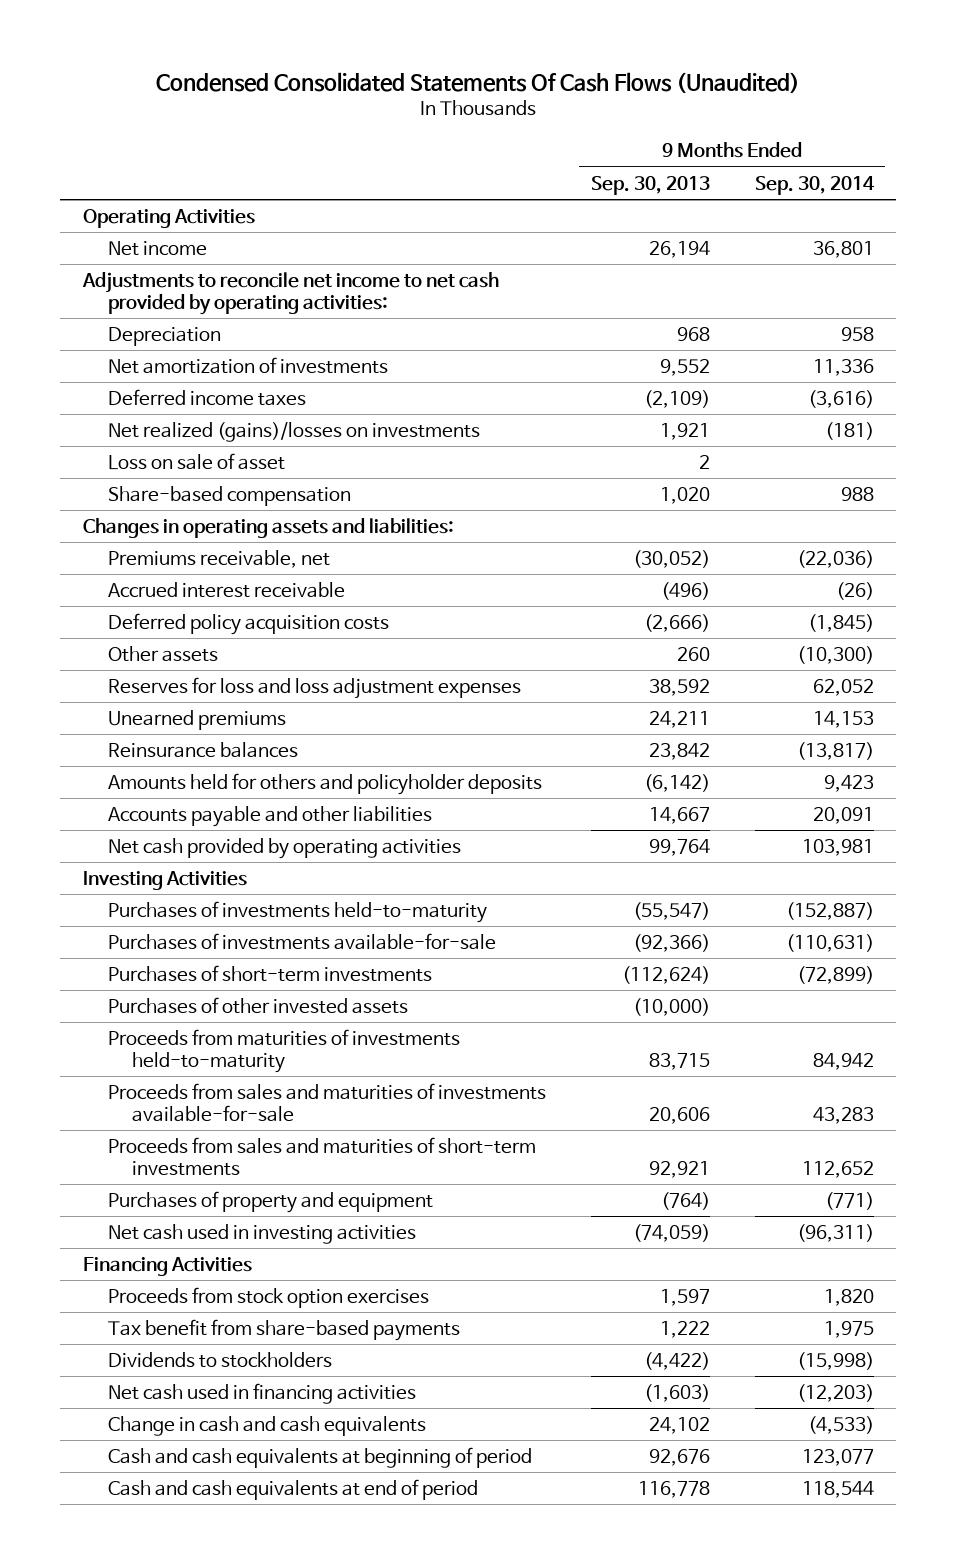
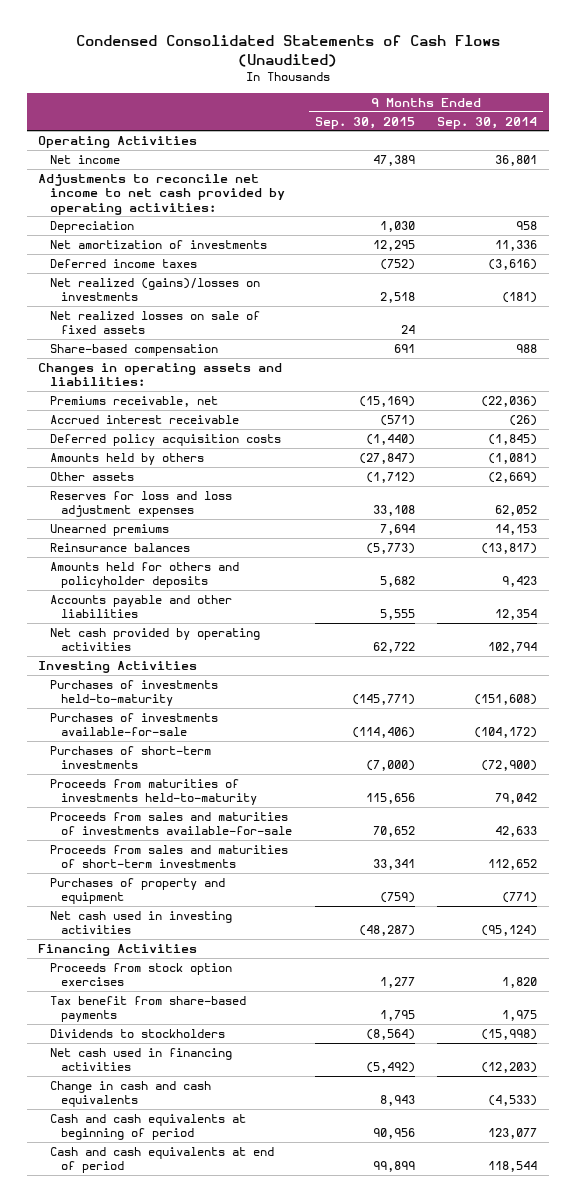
[156,71,801,93] Condensed Consolidated Statements Of Cash Flows (Unaudited) -> [75,34,500,67] Condensed Consolidated Statements of Cash Flows (Unaudited)
[590,175,710,195] Sep. 30, 2013 -> none
none -> [314,116,415,129] Sep. 30, 2015
[107,453,285,471] Loss on sale of asset -> [49,310,260,335] Net realized losses on sale of fixed assets
none -> [49,452,204,465] Amounts held by others
[796,646,874,665] (10,300) -> [488,471,538,483] (2,669)
[812,807,874,825] 20,091 -> [495,609,538,621] 12,354
[801,839,874,857] 103,981 -> [488,642,538,654] 102,794
[107,997,408,1015] Purchases of other invested assets -> none
[785,902,874,921] (152,887) -> [474,694,538,706] (151,608)
[785,934,874,953] (110,631) -> [474,727,538,739] (104,172)
[796,966,874,985] (72,899) -> [481,760,538,772] (72,900)
[812,1052,874,1070] 84,942 -> [495,793,538,805] 79,042
[812,1106,874,1124] 43,283 -> [495,826,538,838] 42,633
[796,1224,874,1243] (96,311) -> [481,925,538,937] (95,124)

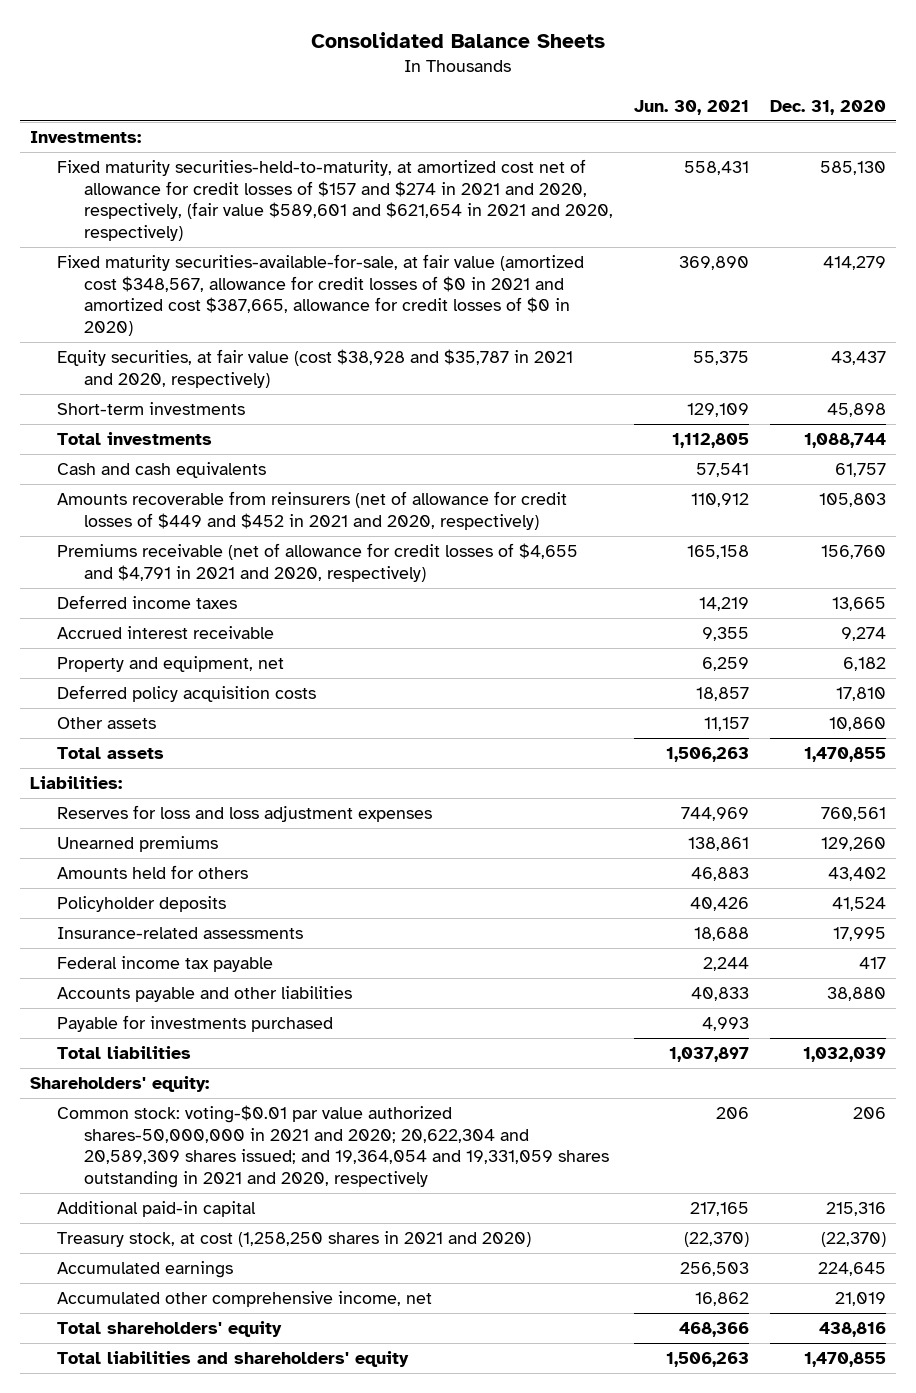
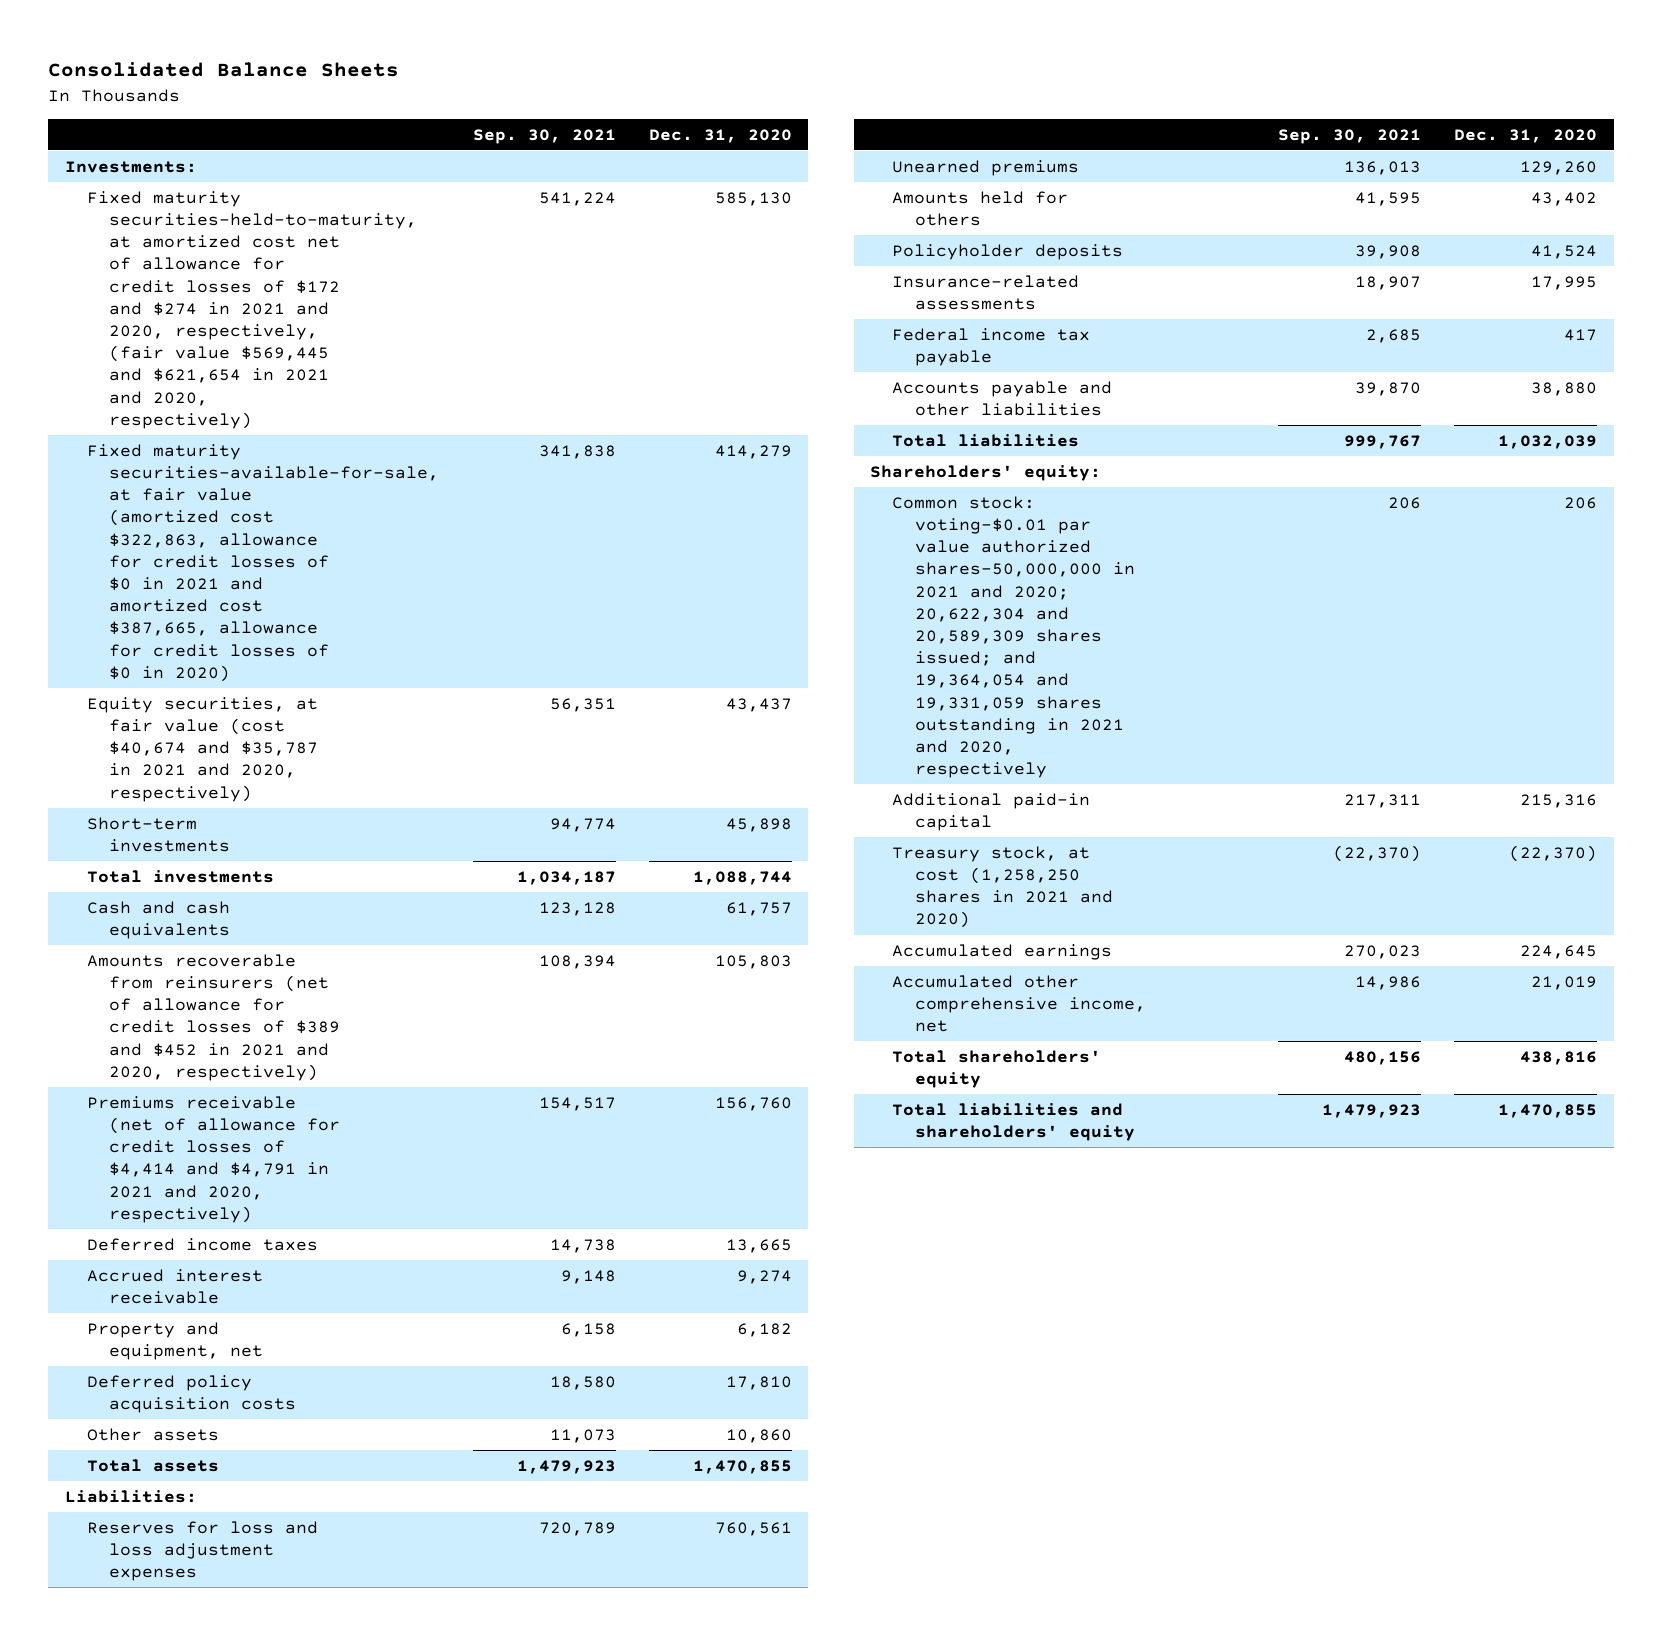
[633,99,749,115] Jun. 30, 2021 -> none
none -> [472,128,616,144] Sep. 30, 2021
[57,159,614,241] Fixed maturity securities-held-to-maturity, at amortized cost net of allowance for credit losses of $157 and $274 in 2021 and 2020, respectively, (fair value $589,601 and $621,654 in 2021 and 2020, respectively) -> [87,190,418,429] Fixed maturity securities-held-to-maturity, at amortized cost net of allowance for credit losses of $172 and $274 in 2021 and 2020, respectively, (fair value $569,445 and $621,654 in 2021 and 2020, respectively)
[57,254,585,336] Fixed maturity securities-available-for-sale, at fair value (amortized cost $348,567, allowance for credit losses of $0 in 2021 and amortized cost $387,665, allowance for credit losses of $0 in 2020) -> [87,443,440,682] Fixed maturity securities-available-for-sale, at fair value (amortized cost $322,863, allowance for credit losses of $0 in 2021 and amortized cost $387,665, allowance for credit losses of $0 in 2020)
[57,349,574,388] Equity securities, at fair value (cost $38,928 and $35,787 in 2021 and 2020, respectively) -> [87,696,319,802] Equity securities, at fair value (cost $40,674 and $35,787 in 2021 and 2020, respectively)
[57,491,568,530] Amounts recoverable from reinsurers (net of allowance for credit losses of $449 and $452 in 2021 and 2020, respectively) -> [87,953,341,1081] Amounts recoverable from reinsurers (net of allowance for credit losses of $389 and $452 in 2021 and 2020, respectively)
[57,543,579,582] Premiums receivable (net of allowance for credit losses of $4,655 and $4,791 in 2021 and 2020, respectively) -> [87,1095,341,1223] Premiums receivable (net of allowance for credit losses of $4,414 and $4,791 in 2021 and 2020, respectively)
[57,1015,334,1033] Payable for investments purchased -> none

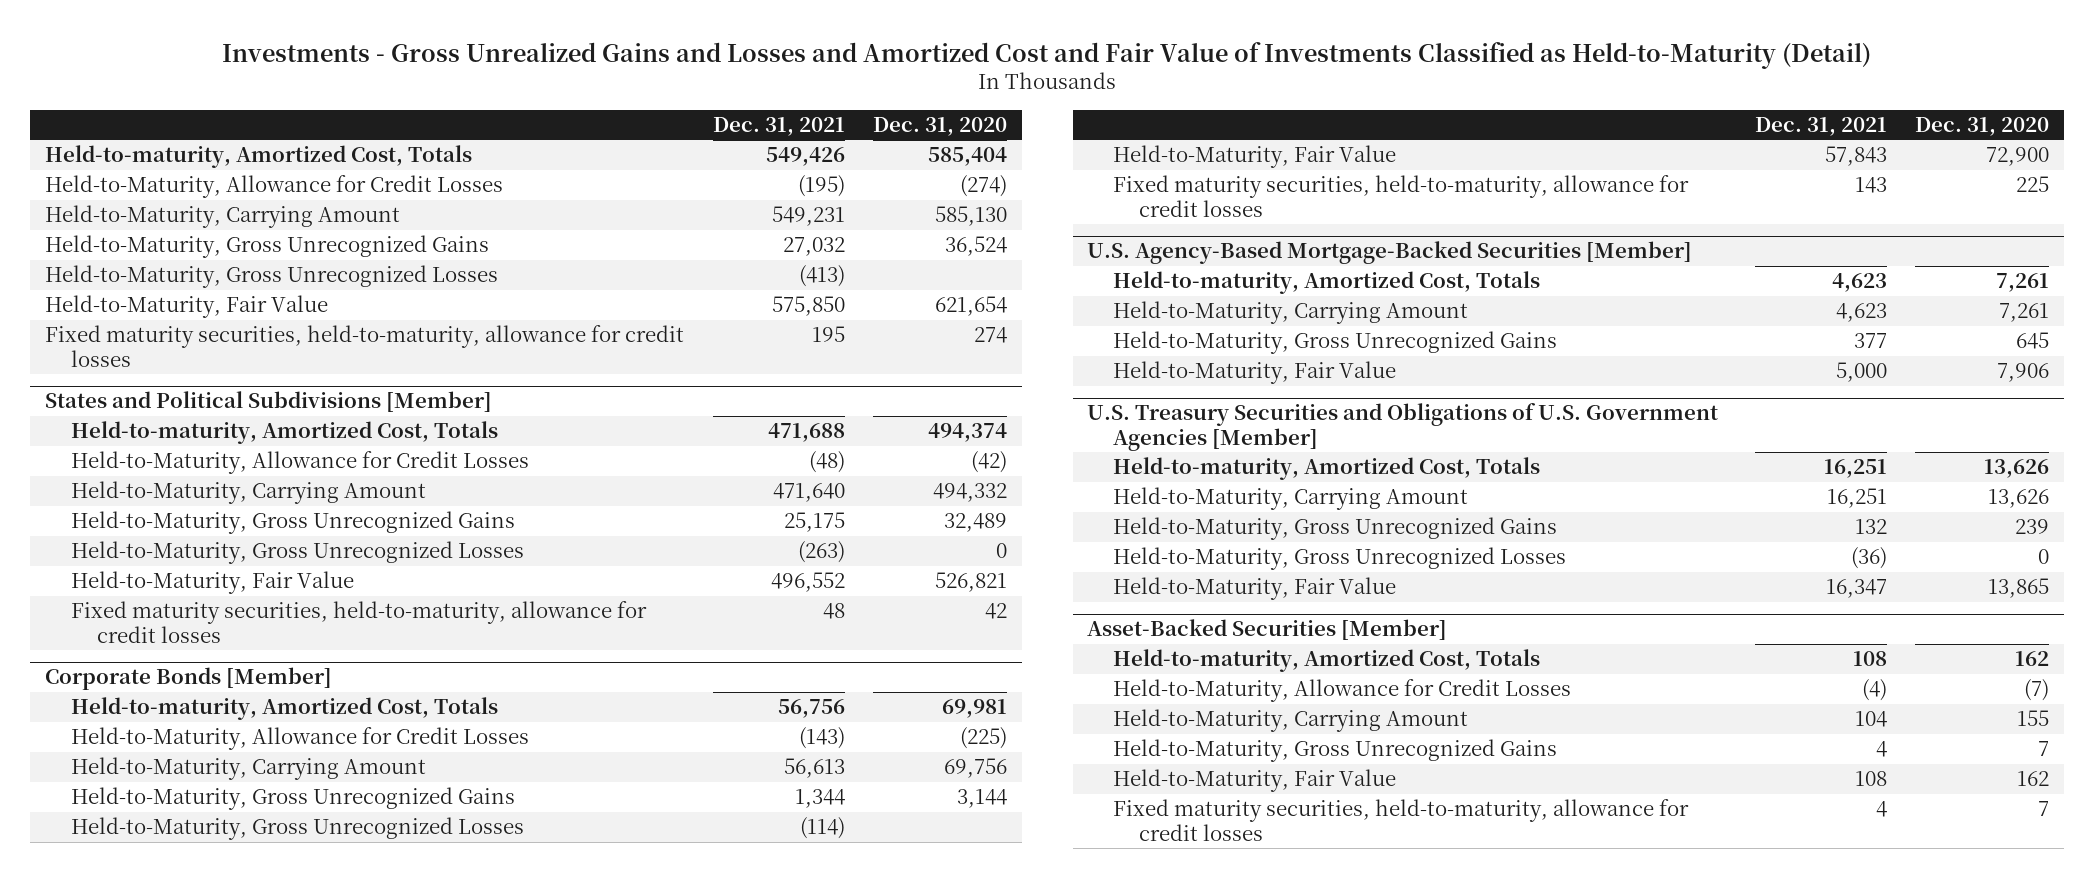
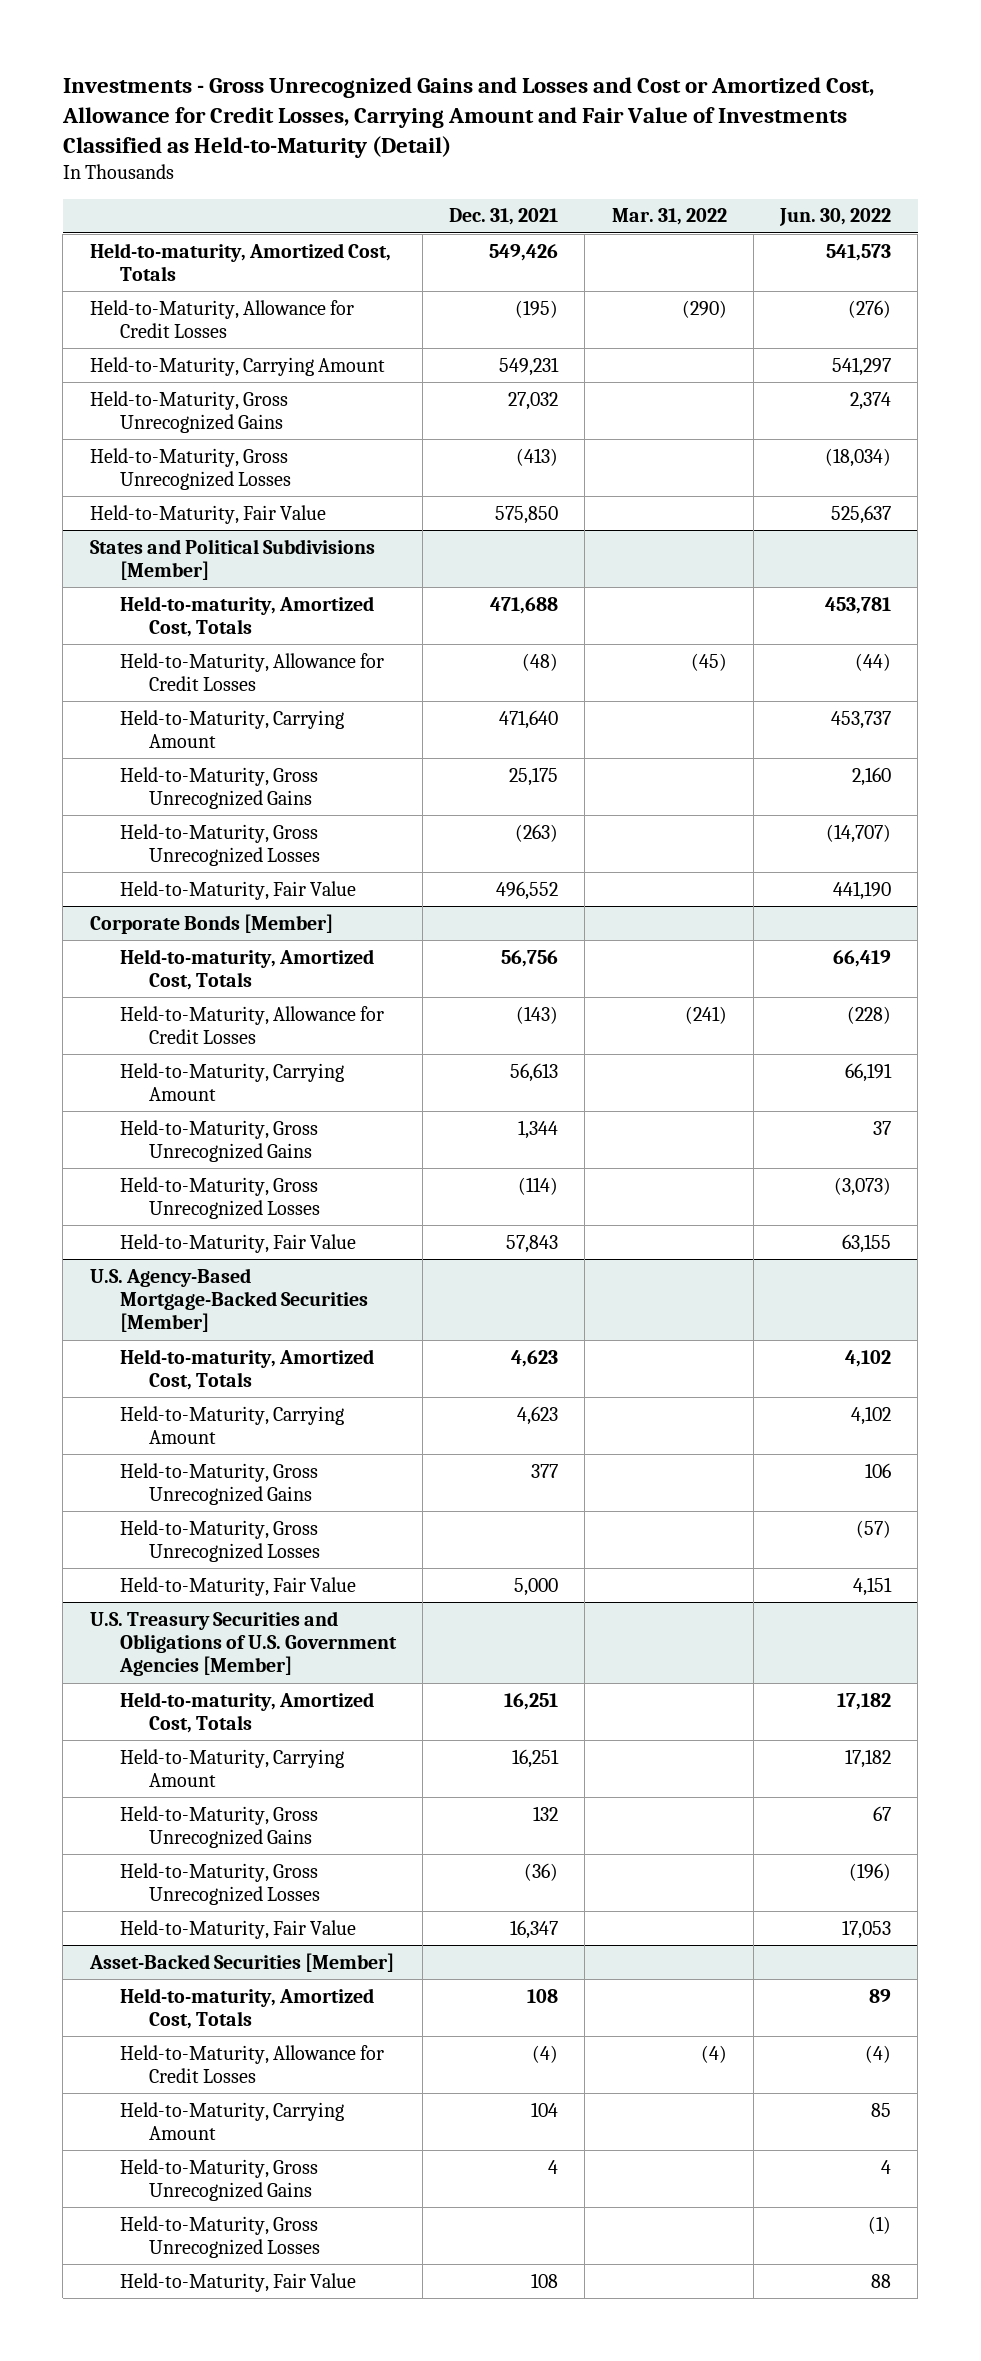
[222,41,1872,69] Investments - Gross Unrealized Gains and Losses and Amortized Cost and Fair Value of Investments Classified as Held-to-Maturity (Detail) -> [61,76,874,159] Investments - Gross Unrecognized Gains and Losses and Cost or Amortized Cost, Allowance for Credit Losses, Carrying Amount and Fair Value of Investments Classified as Held-to-Maturity (Detail)
[873,116,1008,136] Dec. 31, 2020 -> none
none -> [611,208,727,226] Mar. 31, 2022
none -> [779,208,892,227] Jun. 30, 2022
[44,325,684,367] Fixed maturity securities, held-to-maturity, allowance for credit losses -> none
[70,601,647,643] Fixed maturity securities, held-to-maturity, allowance for credit losses -> none
[1112,175,1689,217] Fixed maturity securities, held-to-maturity, allowance for credit losses -> none
none -> [119,1519,321,1562] Held-to-Maturity, Gross Unrecognized Losses
none -> [119,2215,321,2258] Held-to-Maturity, Gross Unrecognized Losses
[1112,799,1689,841] Fixed maturity securities, held-to-maturity, allowance for credit losses -> none

